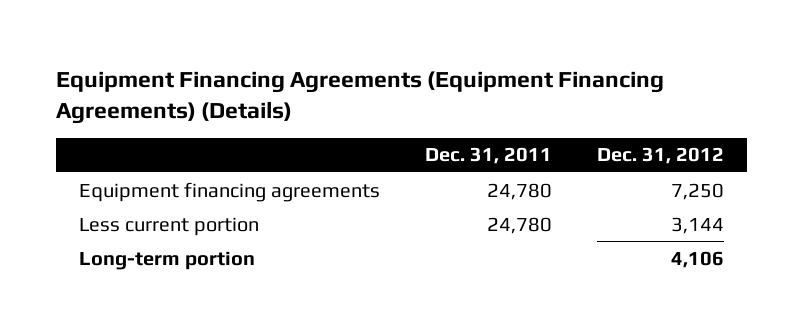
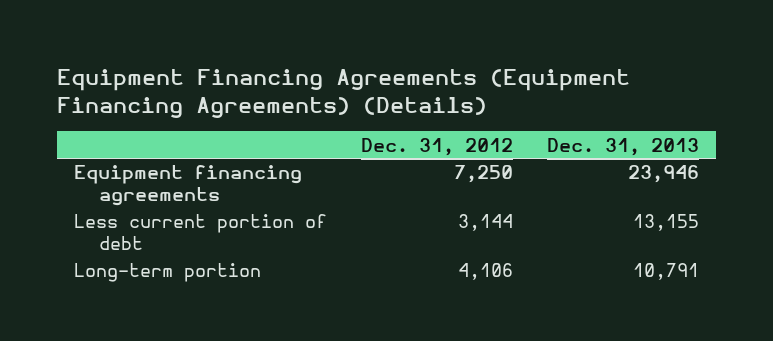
[425,147,553,165] Dec. 31, 2011 -> none
none -> [547,137,700,156] Dec. 31, 2013
[78,216,259,236] Less current portion -> [73,214,327,251] Less current portion of debt

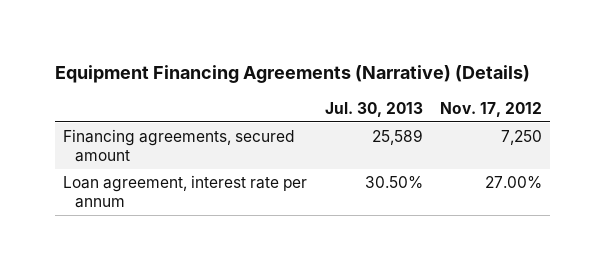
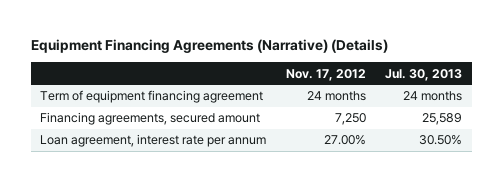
none -> [40,90,264,104] Term of equipment financing agreement

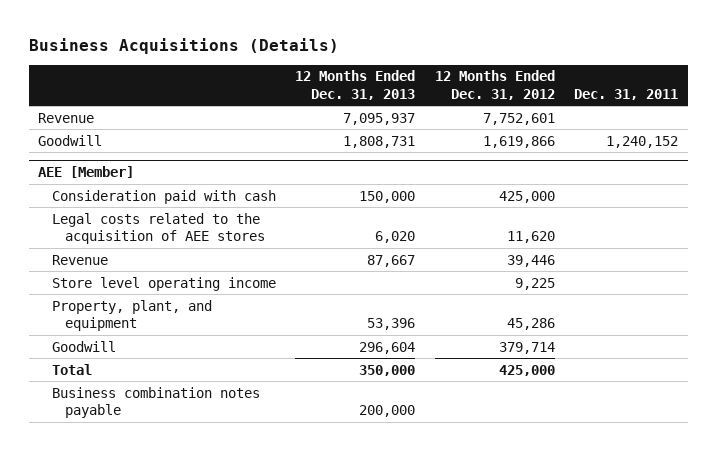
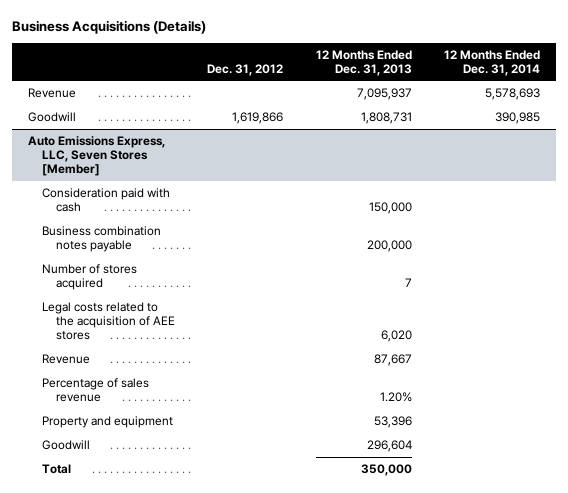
[434,70,555,100] 12 Months Ended Dec. 31, 2012 -> none
[574,88,679,100] Dec. 31, 2011 -> none
none -> [207,63,284,76] Dec. 31, 2012
none -> [443,49,540,76] 12 Months Ended Dec. 31, 2014
[38,166,135,179] AEE [Member] -> none
none -> [28,136,166,177] Auto Emissions Express, LLC, Seven Stores [Member]
none -> [42,226,162,253] Business combination notes payable
none -> [42,264,138,291] Number of stores acquired
[51,276,276,291] Store level operating income -> none
none -> [42,378,150,403] Percentage of sales revenue
[51,299,212,332] Property, plant, and equipment -> [42,416,174,429] Property and equipment
[51,386,260,419] Business combination notes payable -> none

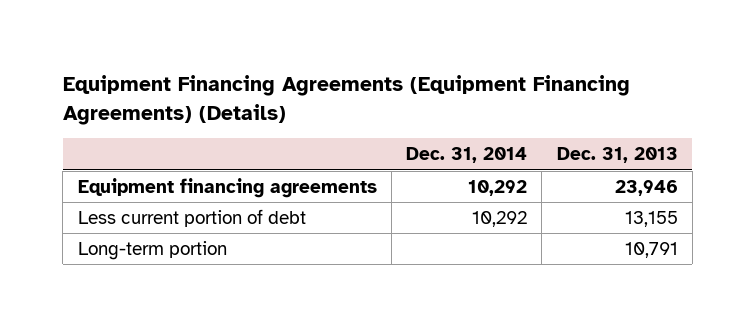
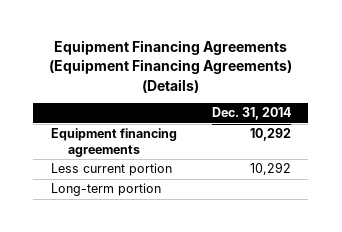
[556,147,678,164] Dec. 31, 2013 -> none
[77,208,306,227] Less current portion of debt -> [50,163,172,177] Less current portion

